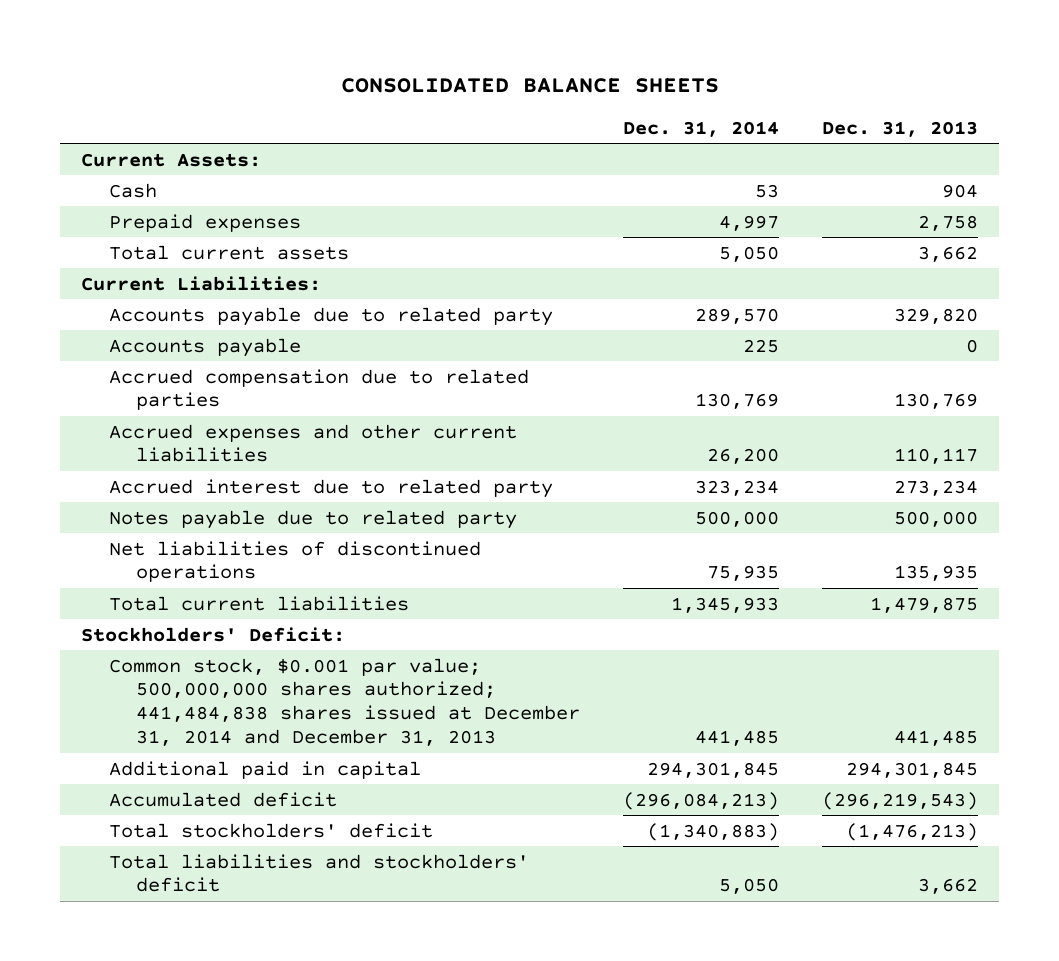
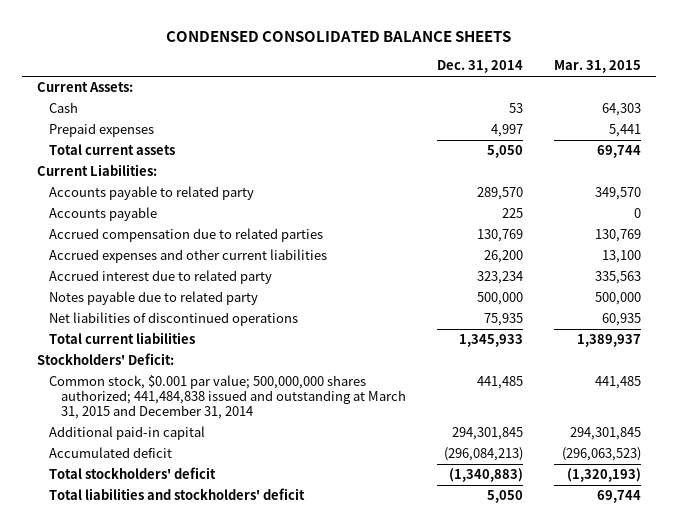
[340,77,719,93] CONSOLIDATED BALANCE SHEETS -> [165,30,511,42] CONDENSED CONSOLIDATED BALANCE SHEETS
[821,121,978,138] Dec. 31, 2013 -> none
none -> [553,60,641,74] Mar. 31, 2015
[108,306,553,326] Accounts payable due to related party -> [49,186,255,201] Accounts payable to related party
[108,657,581,747] Common stock, $0.001 par value; 500,000,000 shares authorized; 441,484,838 shares issued at December 31, 2014 and December 31, 2013 -> [49,375,407,420] Common stock, $0.001 par value; 500,000,000 shares authorized; 441,484,838 issued and outstanding at March 31, 2015 and December 31, 2014
[108,760,421,779] Additional paid in capital -> [49,426,206,441] Additional paid-in capital

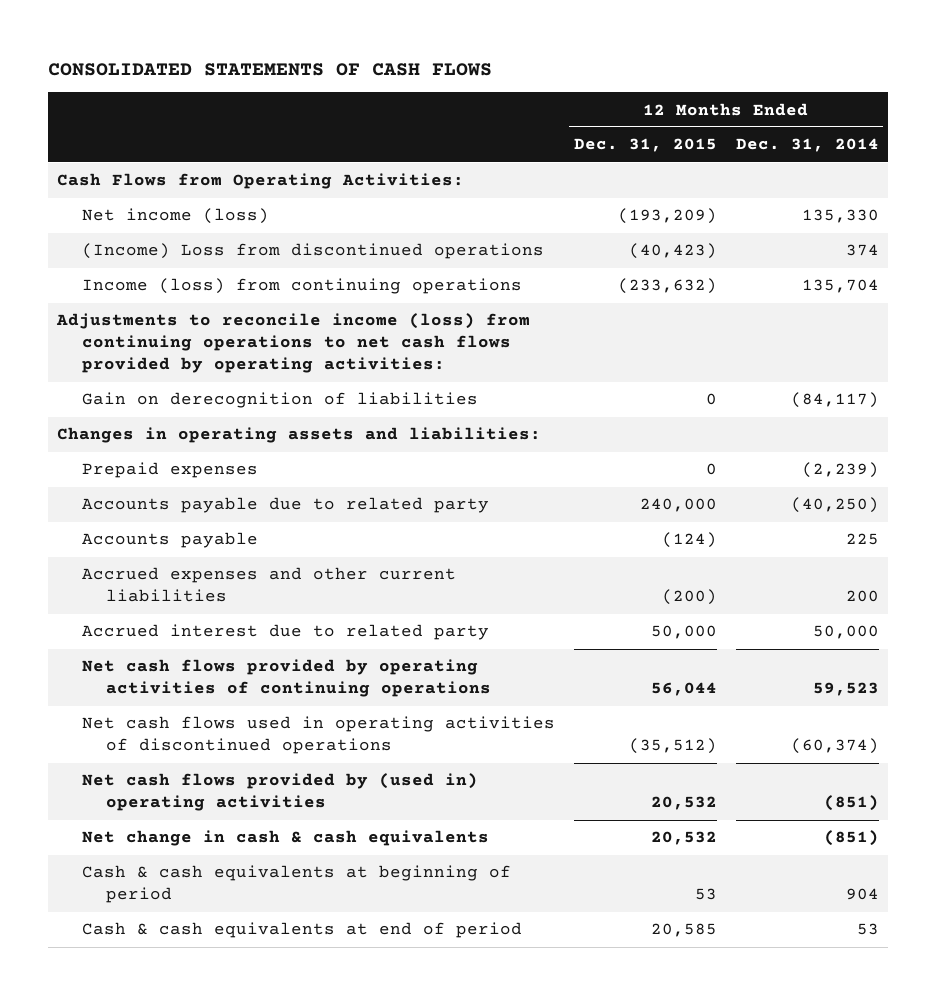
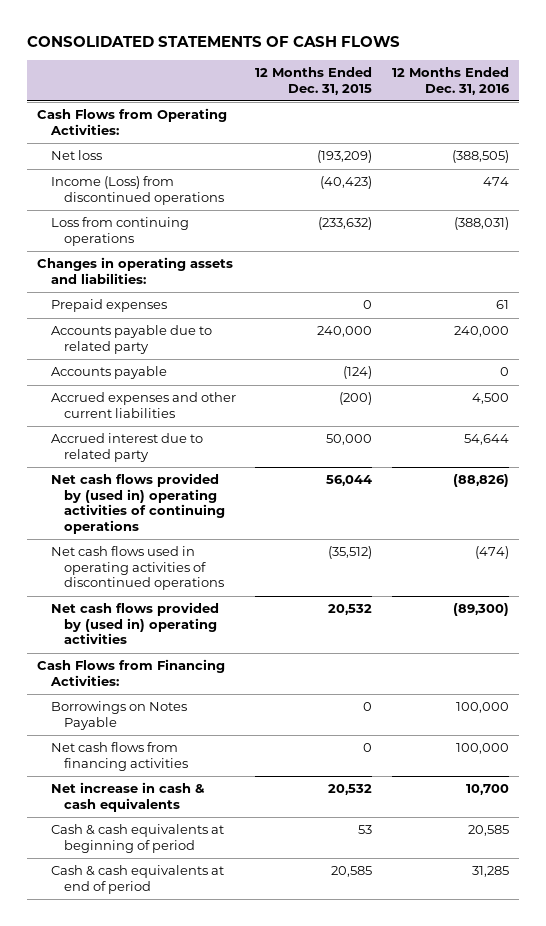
[735,138,879,153] Dec. 31, 2014 -> none
none -> [392,67,511,95] 12 Months Ended Dec. 31, 2016
[56,313,531,374] Adjustments to reconcile income (loss) from continuing operations to net cash flows provided by operating activities: -> none
[81,392,478,409] Gain on derecognition of liabilities -> none
[81,208,269,225] Net income (loss) -> [50,150,102,161] Net loss
[81,243,544,260] (Income) Loss from discontinued operations -> [50,176,225,205] Income (Loss) from discontinued operations
[81,278,522,295] Income (loss) from continuing operations -> [50,217,189,246] Loss from continuing operations
[81,659,492,698] Net cash flows provided by operating activities of continuing operations -> [50,473,226,534] Net cash flows provided by (used in) operating activities of continuing operations
none -> [36,659,225,686] Cash Flows from Financing Activities:
none -> [50,701,187,730] Borrowings on Notes Payable
none -> [50,742,189,771] Net cash flows from financing activities
[81,830,489,847] Net change in cash & cash equivalents -> [50,782,205,812] Net increase in cash & cash equivalents

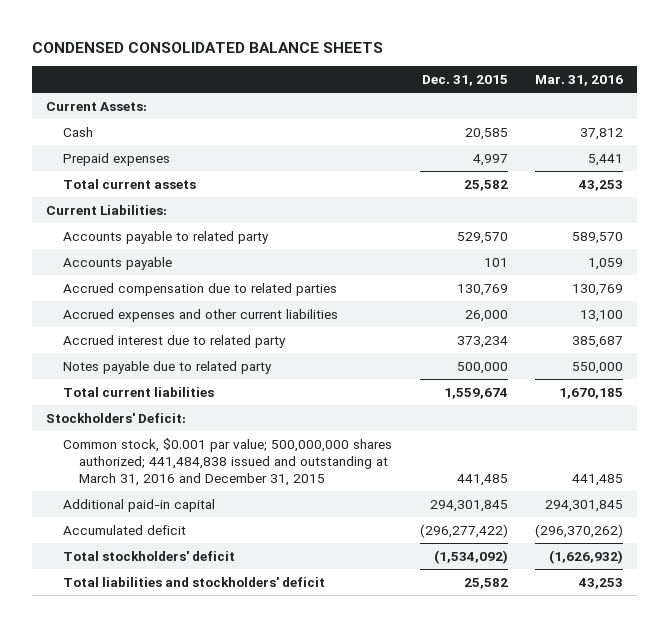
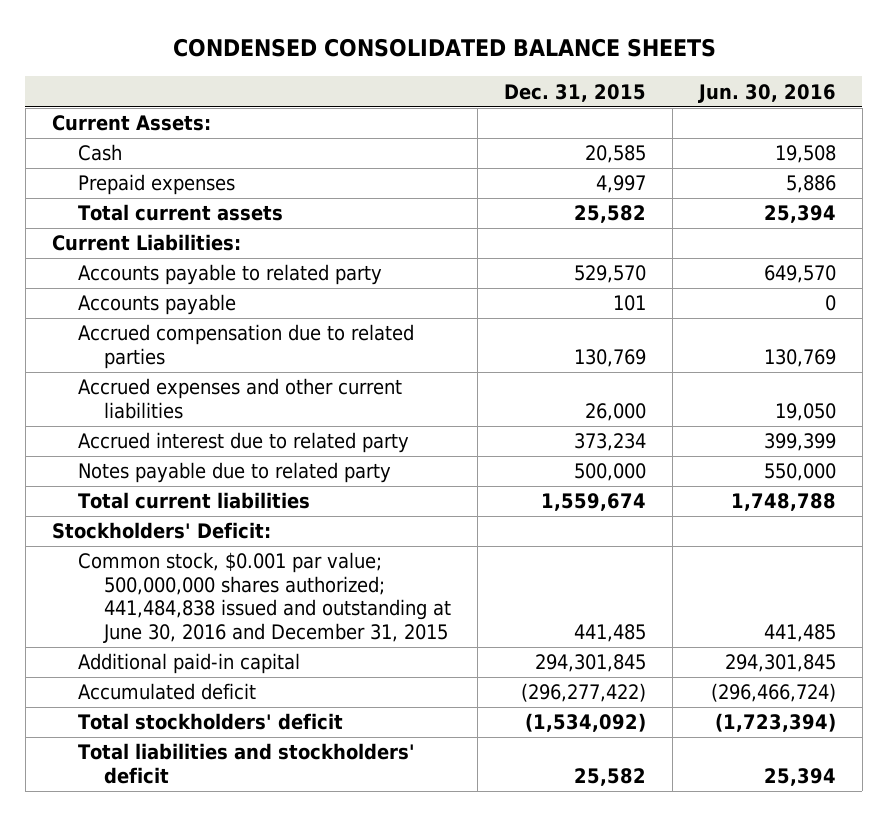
[535,74,624,86] Mar. 31, 2016 -> none
none -> [698,83,837,103] Jun. 30, 2016
[62,437,392,486] Common stock, $0.001 par value; 500,000,000 shares authorized; 441,484,838 issued and outstanding at March 31, 2016 and December 31, 2015 -> [78,552,452,644] Common stock, $0.001 par value; 500,000,000 shares authorized; 441,484,838 issued and outstanding at June 30, 2016 and December 31, 2015

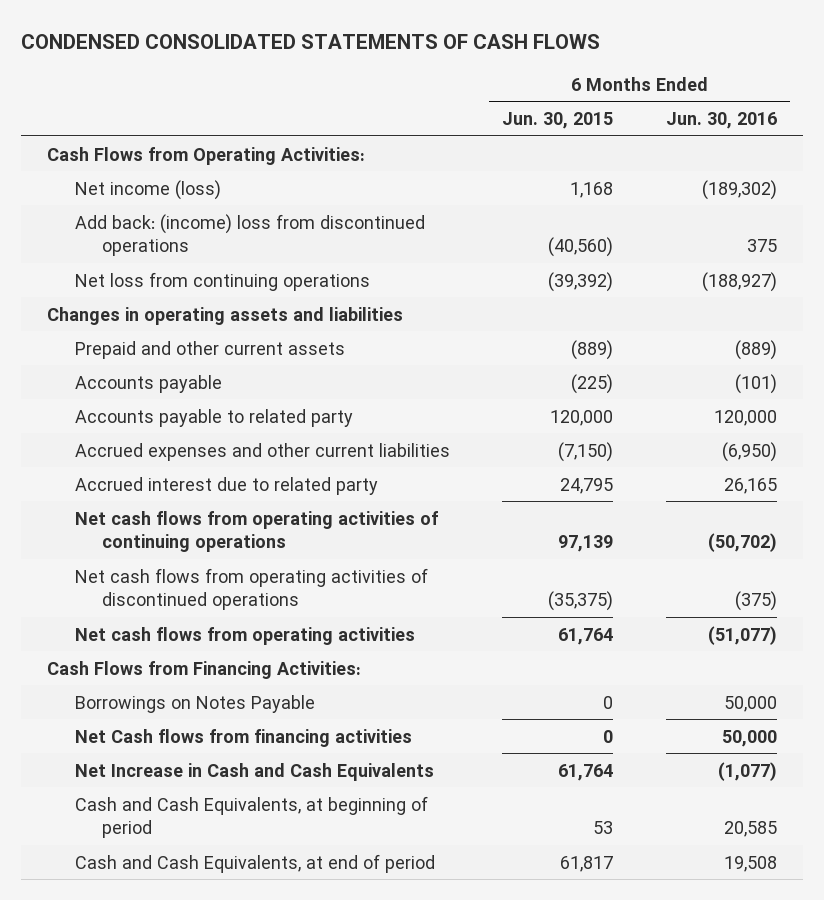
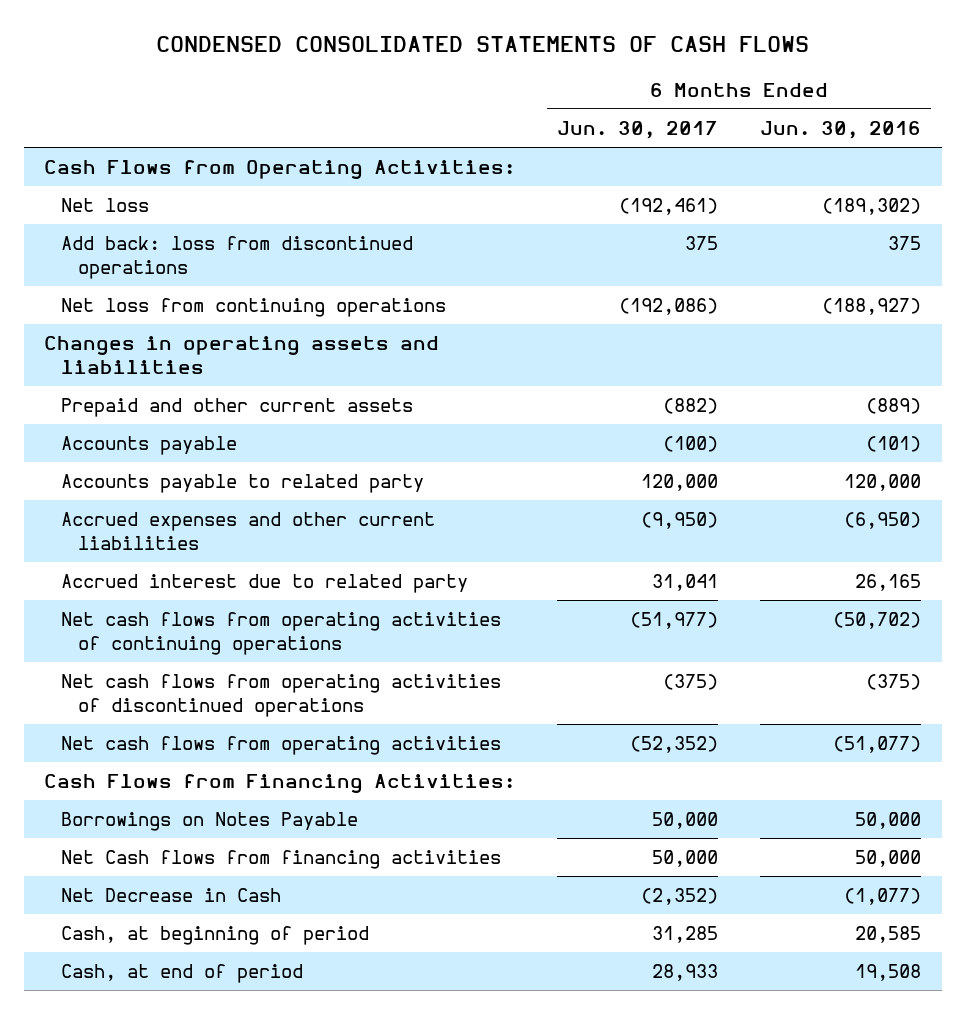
[502,111,614,129] Jun. 30, 2015 -> none
none -> [557,120,719,139] Jun. 30, 2017
[74,179,221,200] Net income (loss) -> [61,198,150,213] Net loss
[74,213,425,256] Add back: (income) loss from discontinued operations -> [61,236,414,279] Add back: loss from discontinued operations
[74,762,434,781] Net Increase in Cash and Cash Equivalents -> [61,888,282,903] Net Decrease in Cash
[74,795,428,838] Cash and Cash Equivalents, at beginning of period -> [61,926,370,946] Cash, at beginning of period
[74,853,435,873] Cash and Cash Equivalents, at end of period -> [61,964,304,984] Cash, at end of period

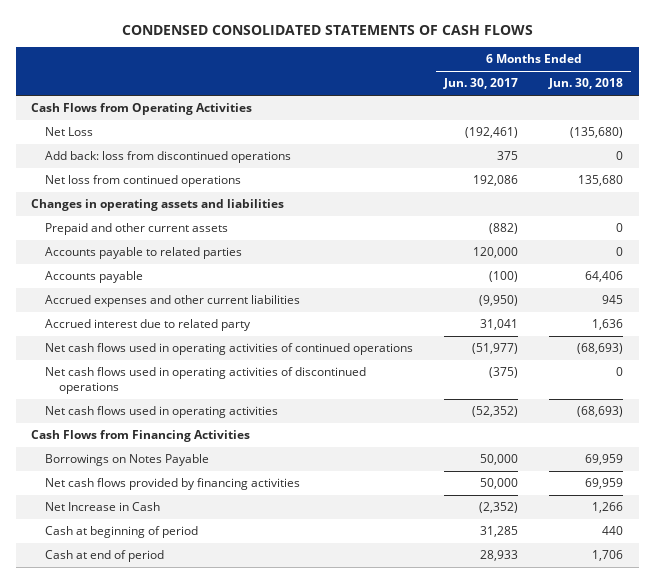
[759,120,921,139] Jun. 30, 2016 -> none
none -> [548,78,624,90] Jun. 30, 2018
[44,160,516,180] Cash Flows from Operating Activities: -> [31,103,253,116] Cash Flows from Operating Activities
[61,198,150,213] Net loss -> [44,127,93,137] Net Loss
[61,298,447,318] Net loss from continuing operations -> [44,175,241,188] Net loss from continued operations
[619,298,719,316] (192,086) -> [473,175,519,187] 192,086
none -> [44,247,242,260] Accounts payable to related parties
[61,474,425,494] Accounts payable to related party -> none
[61,612,502,655] Net cash flows from operating activities of continuing operations -> [44,343,413,356] Net cash flows used in operating activities of continued operations
[61,674,502,717] Net cash flows from operating activities of discontinued operations -> [44,367,366,394] Net cash flows used in operating activities of discontinued operations
[61,736,502,756] Net cash flows from operating activities -> [44,406,278,419] Net cash flows used in operating activities
[44,774,516,794] Cash Flows from Financing Activities: -> [31,430,251,443] Cash Flows from Financing Activities
[61,850,502,870] Net Cash flows from financing activities -> [44,478,300,491] Net cash flows provided by financing activities
[61,888,282,903] Net Decrease in Cash -> [44,502,160,512] Net Increase in Cash
[61,926,370,946] Cash, at beginning of period -> [44,526,198,539] Cash at beginning of period
[61,964,304,984] Cash, at end of period -> [44,550,164,563] Cash at end of period

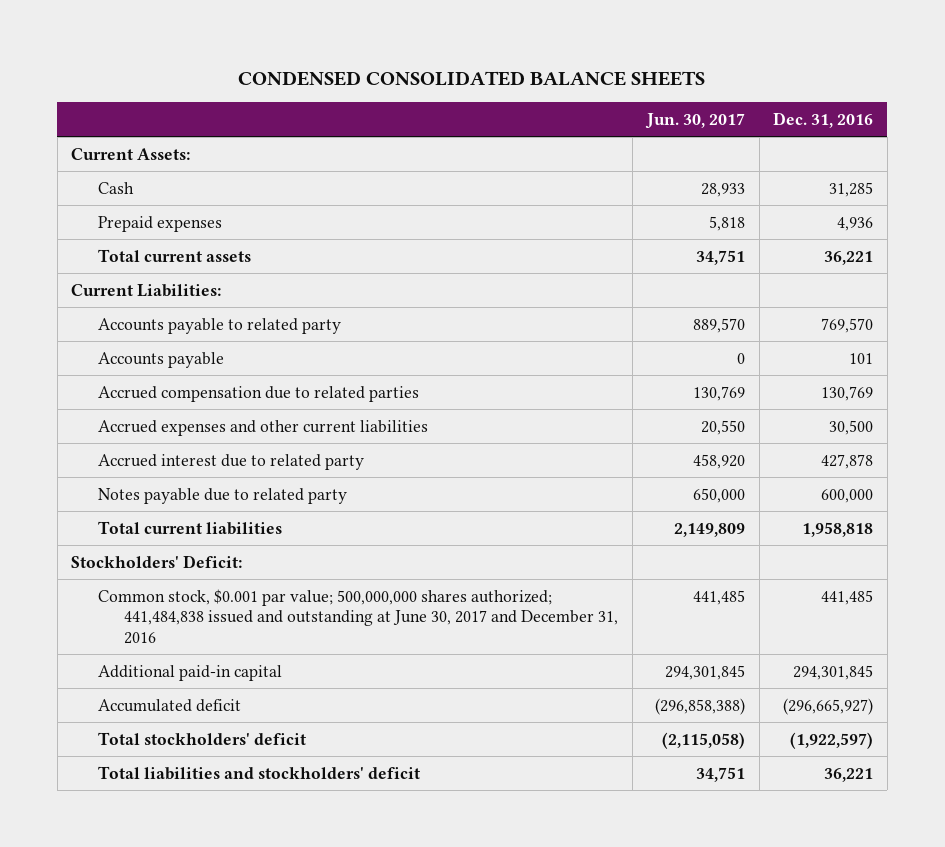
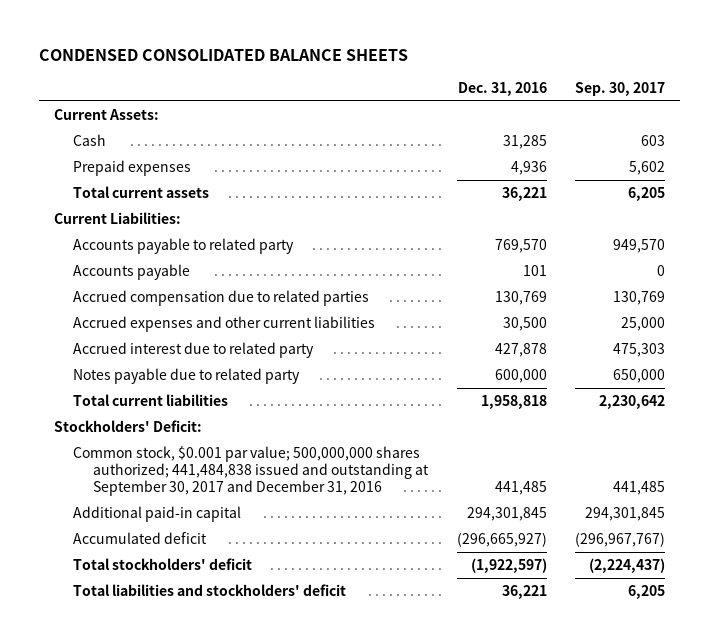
[644,113,745,130] Jun. 30, 2017 -> none
none -> [575,81,666,96] Sep. 30, 2017
[97,588,619,644] Common stock, $0.001 par value; 500,000,000 shares authorized; 441,484,838 issued and outstanding at June 30, 2017 and December 31, 2016 -> [73,445,429,497] Common stock, $0.001 par value; 500,000,000 shares authorized; 441,484,838 issued and outstanding at September 30, 2017 and December 31, 2016

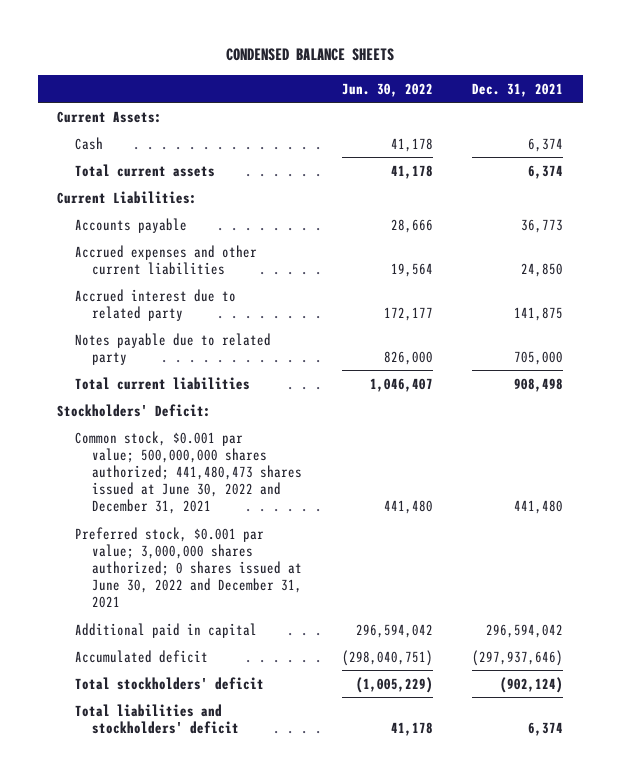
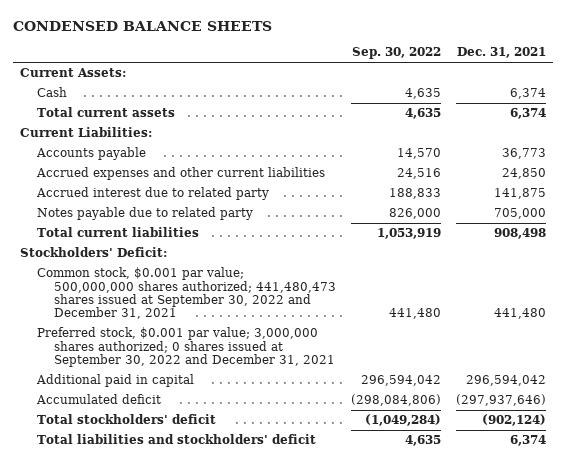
[341,82,433,97] Jun. 30, 2022 -> none
none -> [351,47,441,60] Sep. 30, 2022
[74,430,303,515] Common stock, $0.001 par value; 500,000,000 shares authorized; 441,480,473 shares issued at June 30, 2022 and December 31, 2021 -> [36,267,336,320] Common stock, $0.001 par value; 500,000,000 shares authorized; 441,480,473 shares issued at September 30, 2022 and December 31, 2021
[74,526,303,609] Preferred stock, $0.001 par value; 3,000,000 shares authorized; 0 shares issued at June 30, 2022 and December 31, 2021 -> [36,327,335,368] Preferred stock, $0.001 par value; 3,000,000 shares authorized; 0 shares issued at September 30, 2022 and December 31, 2021

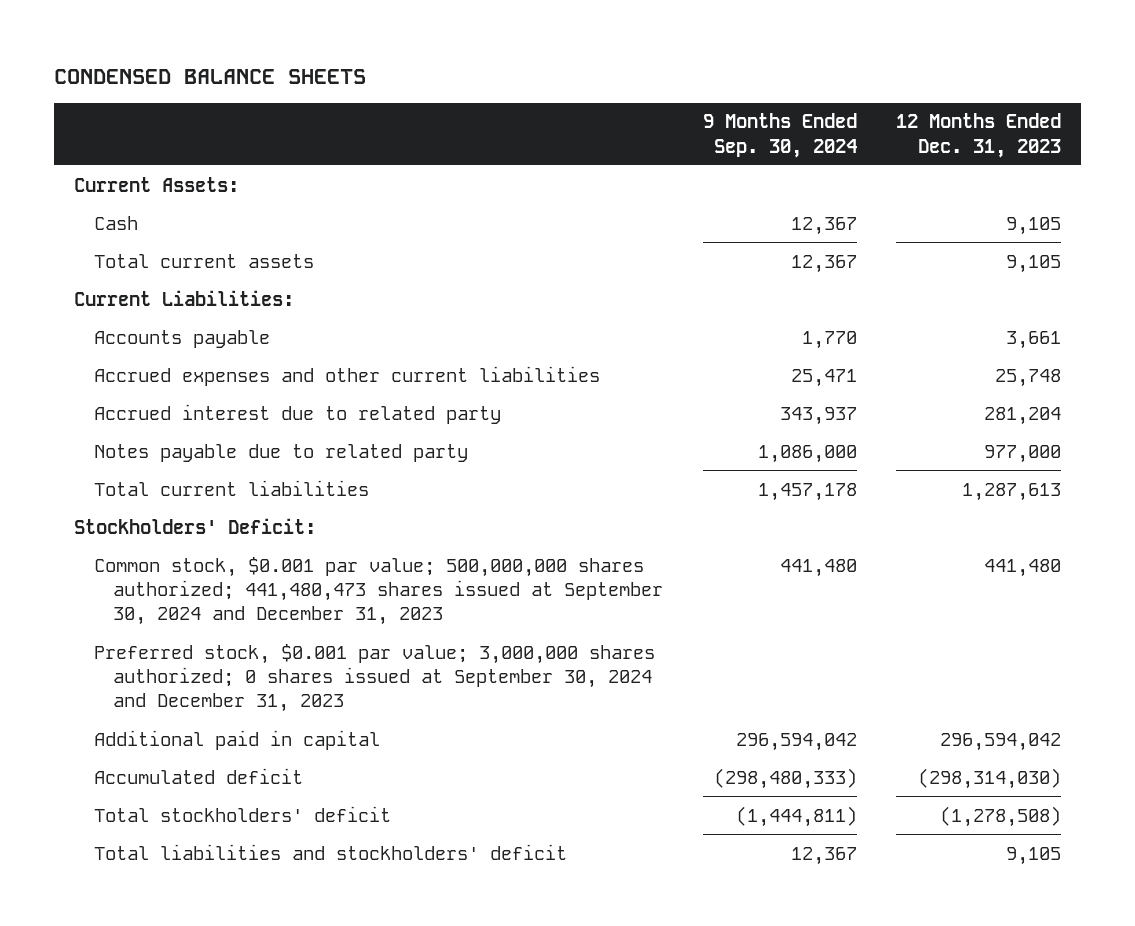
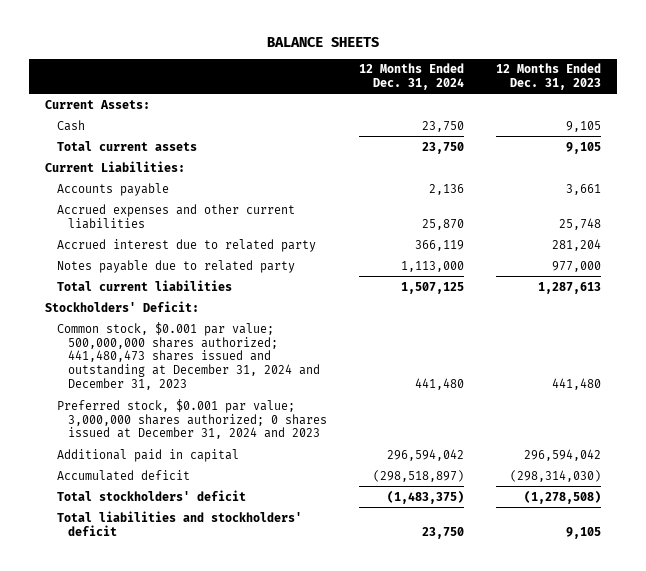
[54,68,367,84] CONDENSED BALANCE SHEETS -> [266,36,379,47] BALANCE SHEETS
[702,113,857,158] 9 Months Ended Sep. 30, 2024 -> none
none -> [359,63,465,91] 12 Months Ended Dec. 31, 2024
[93,556,664,626] Common stock, $0.001 par value; 500,000,000 shares authorized; 441,480,473 shares issued at September 30, 2024 and December 31, 2023 -> [56,321,321,391] Common stock, $0.001 par value; 500,000,000 shares authorized; 441,480,473 shares issued and outstanding at December 31, 2024 and December 31, 2023
[93,643,655,713] Preferred stock, $0.001 par value; 3,000,000 shares authorized; 0 shares issued at September 30, 2024 and December 31, 2023 -> [56,398,328,440] Preferred stock, $0.001 par value; 3,000,000 shares authorized; 0 shares issued at December 31, 2024 and 2023

